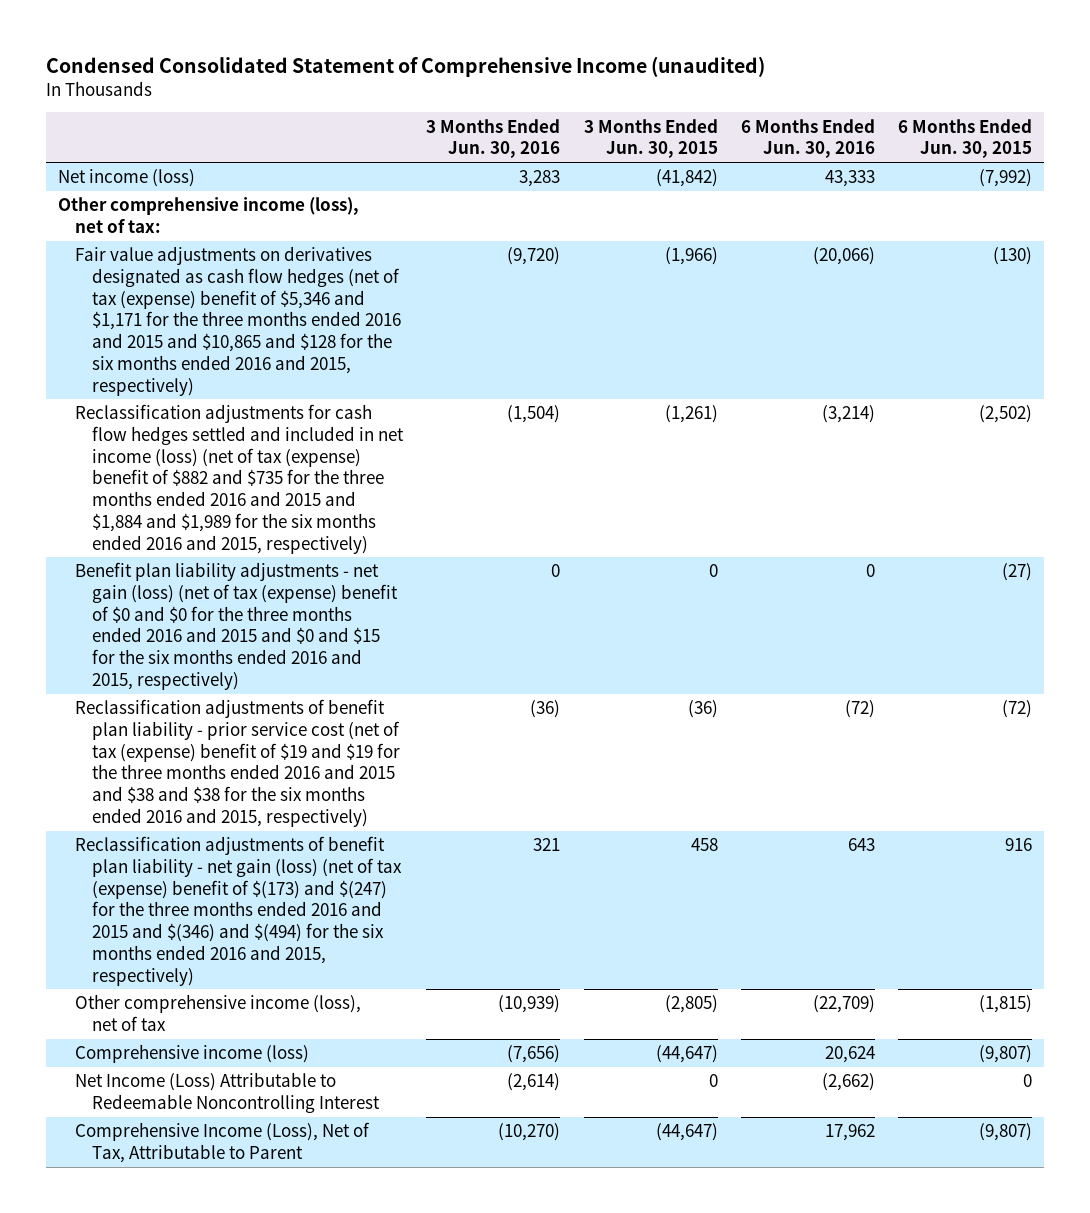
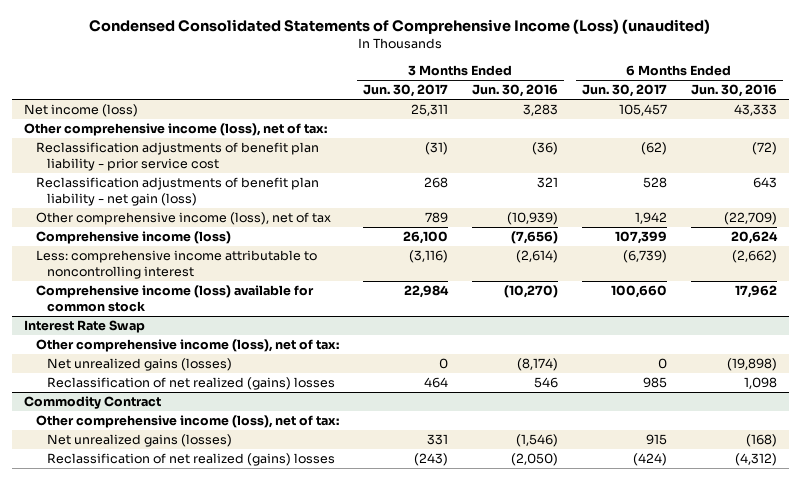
[46,55,766,77] Condensed Consolidated Statement of Comprehensive Income (unaudited) -> [89,19,711,35] Condensed Consolidated Statements of Comprehensive Income (Loss) (unaudited)
[583,118,718,159] 3 Months Ended Jun. 30, 2015 -> none
[898,118,1033,159] 6 Months Ended Jun. 30, 2015 -> none
none -> [362,84,448,98] Jun. 30, 2017
none -> [581,84,667,98] Jun. 30, 2017
[74,246,401,396] Fair value adjustments on derivatives designated as cash flow hedges (net of tax (expense) benefit of $5,346 and $1,171 for the three months ended 2016 and 2015 and $10,865 and $128 for the six months ended 2016 and 2015, respectively) -> none
[74,404,404,554] Reclassification adjustments for cash flow hedges settled and included in net income (loss) (net of tax (expense) benefit of $882 and $735 for the three months ended 2016 and 2015 and $1,884 and $1,989 for the six months ended 2016 and 2015, respectively) -> none
[74,562,398,690] Benefit plan liability adjustments - net gain (loss) (net of tax (expense) benefit of $0 and $0 for the three months ended 2016 and 2015 and $0 and $15 for the six months ended 2016 and 2015, respectively) -> none
[74,699,400,827] Reclassification adjustments of benefit plan liability - prior service cost (net of tax (expense) benefit of $19 and $19 for the three months ended 2016 and 2015 and $38 and $38 for the six months ended 2016 and 2015, respectively) -> [35,142,319,171] Reclassification adjustments of benefit plan liability - prior service cost
[74,836,402,986] Reclassification adjustments of benefit plan liability - net gain (loss) (net of tax (expense) benefit of $(173) and $(247) for the three months ended 2016 and 2015 and $(346) and $(494) for the six months ended 2016 and 2015, respectively) -> [35,177,319,206] Reclassification adjustments of benefit plan liability - net gain (loss)
[74,1072,380,1113] Net Income (Loss) Attributable to Redeemable Noncontrolling Interest -> [35,250,317,279] Less: comprehensive income attributable to noncontrolling interest
[74,1122,370,1163] Comprehensive Income (Loss), Net of Tax, Attributable to Parent -> [35,285,314,312] Comprehensive income (loss) available for common stock
none -> [23,320,145,334] Interest Rate Swap
none -> [35,339,339,353] Other comprehensive income (loss), net of tax:
none -> [47,358,233,372] Net unrealized gains (losses)
none -> [47,377,336,391] Reclassification of net realized (gains) losses
none -> [23,396,161,410] Commodity Contract
none -> [35,415,339,429] Other comprehensive income (loss), net of tax:
none -> [47,434,233,448] Net unrealized gains (losses)
none -> [47,453,336,467] Reclassification of net realized (gains) losses

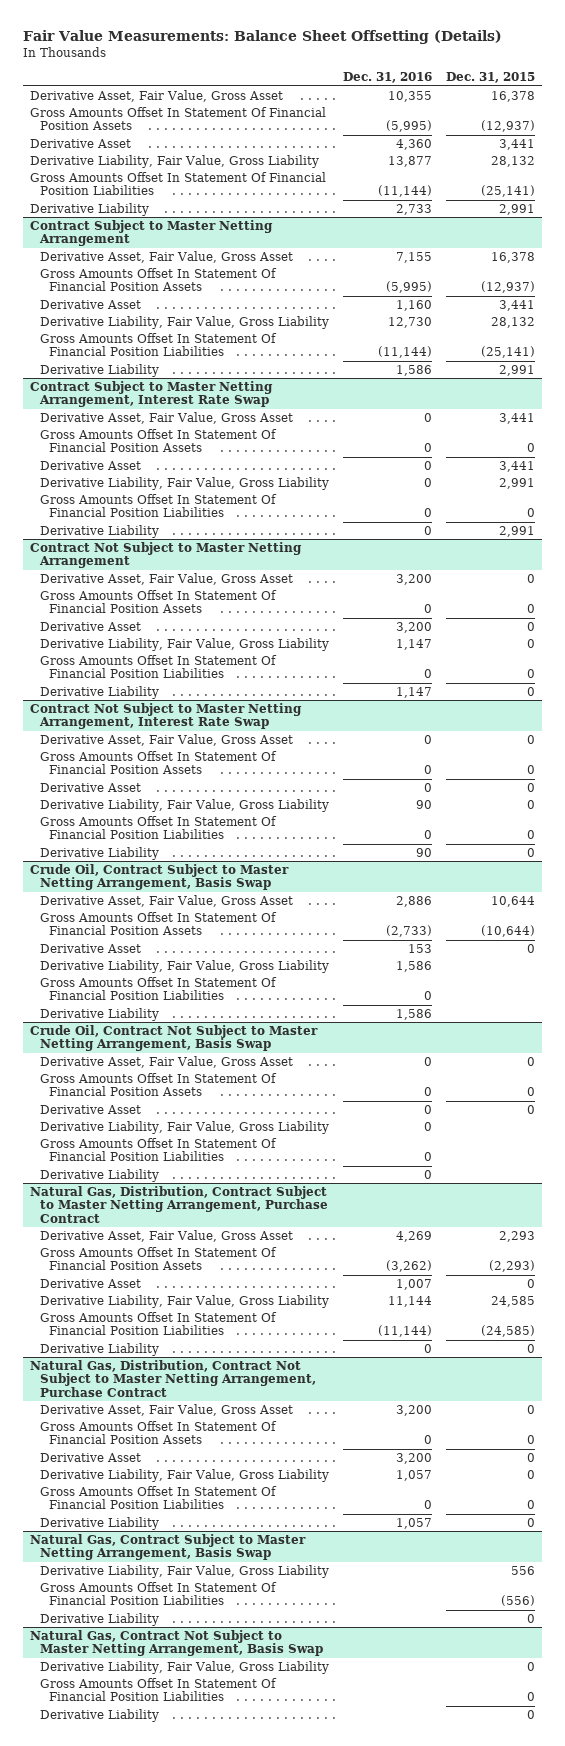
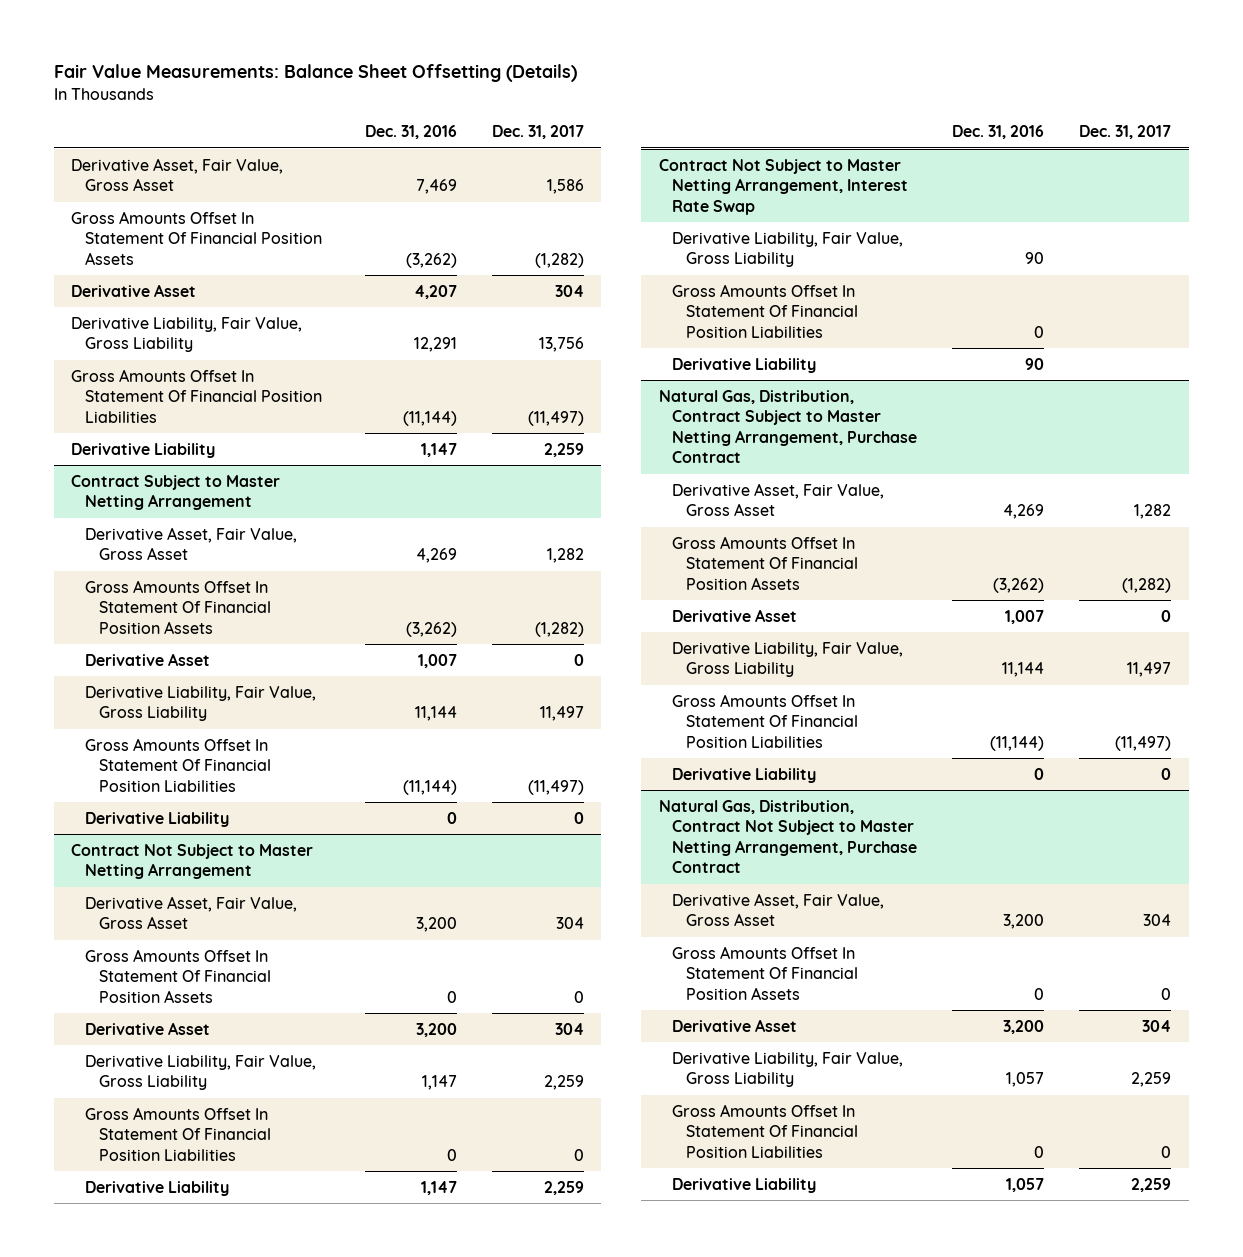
[446,72,536,84] Dec. 31, 2015 -> none
none -> [491,125,584,140] Dec. 31, 2017
[387,90,432,102] 10,355 -> [416,179,458,195] 7,469
[385,120,432,133] (5,995) -> [406,252,458,268] (3,262)
[395,138,432,150] 4,360 -> [414,284,458,299] 4,207
[387,155,432,167] 13,877 -> [414,337,458,353] 12,291
[395,203,432,215] 2,733 -> [421,442,458,457] 1,147
[395,251,432,263] 7,155 -> [416,548,458,564] 4,269
[385,281,432,294] (5,995) -> [406,621,458,637] (3,262)
[395,299,432,311] 1,160 -> [418,653,458,668] 1,007
[387,316,432,328] 12,730 -> [415,706,458,722] 11,144
[39,363,159,377] Derivative Liability -> none
[30,380,274,408] Contract Subject to Master Netting Arrangement, Interest Rate Swap -> none
[39,411,293,424] Derivative Asset, Fair Value, Gross Asset -> none
[39,428,277,453] Gross Amounts Offset In Statement Of Financial Position Assets -> none
[39,460,141,470] Derivative Asset -> none
[39,476,329,490] Derivative Liability, Fair Value, Gross Liability -> none
[39,493,277,518] Gross Amounts Offset In Statement Of Financial Position Liabilities -> none
[39,733,293,746] Derivative Asset, Fair Value, Gross Asset -> none
[39,750,277,775] Gross Amounts Offset In Statement Of Financial Position Assets -> none
[39,782,141,792] Derivative Asset -> none
[30,863,290,891] Crude Oil, Contract Subject to Master Netting Arrangement, Basis Swap -> none
[39,894,293,907] Derivative Asset, Fair Value, Gross Asset -> none
[39,911,277,936] Gross Amounts Offset In Statement Of Financial Position Assets -> none
[39,943,141,953] Derivative Asset -> none
[39,959,329,973] Derivative Liability, Fair Value, Gross Liability -> none
[39,976,277,1001] Gross Amounts Offset In Statement Of Financial Position Liabilities -> none
[39,1007,159,1021] Derivative Liability -> none
[30,1024,319,1052] Crude Oil, Contract Not Subject to Master Netting Arrangement, Basis Swap -> none
[39,1055,293,1068] Derivative Asset, Fair Value, Gross Asset -> none
[39,1072,277,1097] Gross Amounts Offset In Statement Of Financial Position Assets -> none
[39,1104,141,1114] Derivative Asset -> none
[39,1120,329,1134] Derivative Liability, Fair Value, Gross Liability -> none
[39,1137,277,1162] Gross Amounts Offset In Statement Of Financial Position Liabilities -> none
[39,1168,159,1182] Derivative Liability -> none
[30,1533,307,1561] Natural Gas, Contract Subject to Master Netting Arrangement, Basis Swap -> none
[39,1564,329,1578] Derivative Liability, Fair Value, Gross Liability -> none
[39,1581,277,1606] Gross Amounts Offset In Statement Of Financial Position Liabilities -> none
[39,1612,159,1626] Derivative Liability -> none
[30,1629,323,1657] Natural Gas, Contract Not Subject to Master Netting Arrangement, Basis Swap -> none
[39,1660,329,1674] Derivative Liability, Fair Value, Gross Liability -> none
[39,1677,277,1702] Gross Amounts Offset In Statement Of Financial Position Liabilities -> none
[39,1708,159,1722] Derivative Liability -> none

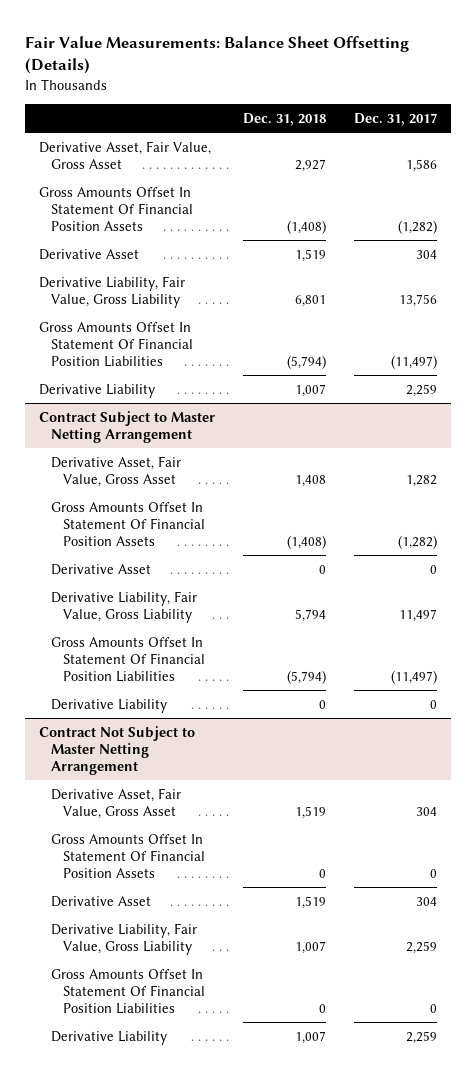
[365,125,458,140] Dec. 31, 2016 -> none
none -> [243,112,327,126] Dec. 31, 2018
[658,158,909,215] Contract Not Subject to Master Netting Arrangement, Interest Rate Swap -> none
[672,231,904,268] Derivative Liability, Fair Value, Gross Liability -> none
[672,283,859,338] Gross Amounts Offset In Statement Of Financial Position Liabilities -> none
[672,357,817,373] Derivative Liability -> none
[658,389,918,464] Natural Gas, Distribution, Contract Subject to Master Netting Arrangement, Purchase Contract -> none
[672,482,885,517] Derivative Asset, Fair Value, Gross Asset -> none
[672,535,859,590] Gross Amounts Offset In Statement Of Financial Position Assets -> none
[672,608,798,622] Derivative Asset -> none
[672,641,904,678] Derivative Liability, Fair Value, Gross Liability -> none
[672,693,859,748] Gross Amounts Offset In Statement Of Financial Position Liabilities -> none
[672,767,817,783] Derivative Liability -> none
[658,799,918,874] Natural Gas, Distribution, Contract Not Subject to Master Netting Arrangement, Purchase Contract -> none
[672,892,885,927] Derivative Asset, Fair Value, Gross Asset -> none
[672,945,859,1000] Gross Amounts Offset In Statement Of Financial Position Assets -> none
[672,1018,798,1032] Derivative Asset -> none
[672,1051,904,1088] Derivative Liability, Fair Value, Gross Liability -> none
[672,1103,859,1158] Gross Amounts Offset In Statement Of Financial Position Liabilities -> none
[672,1177,817,1193] Derivative Liability -> none

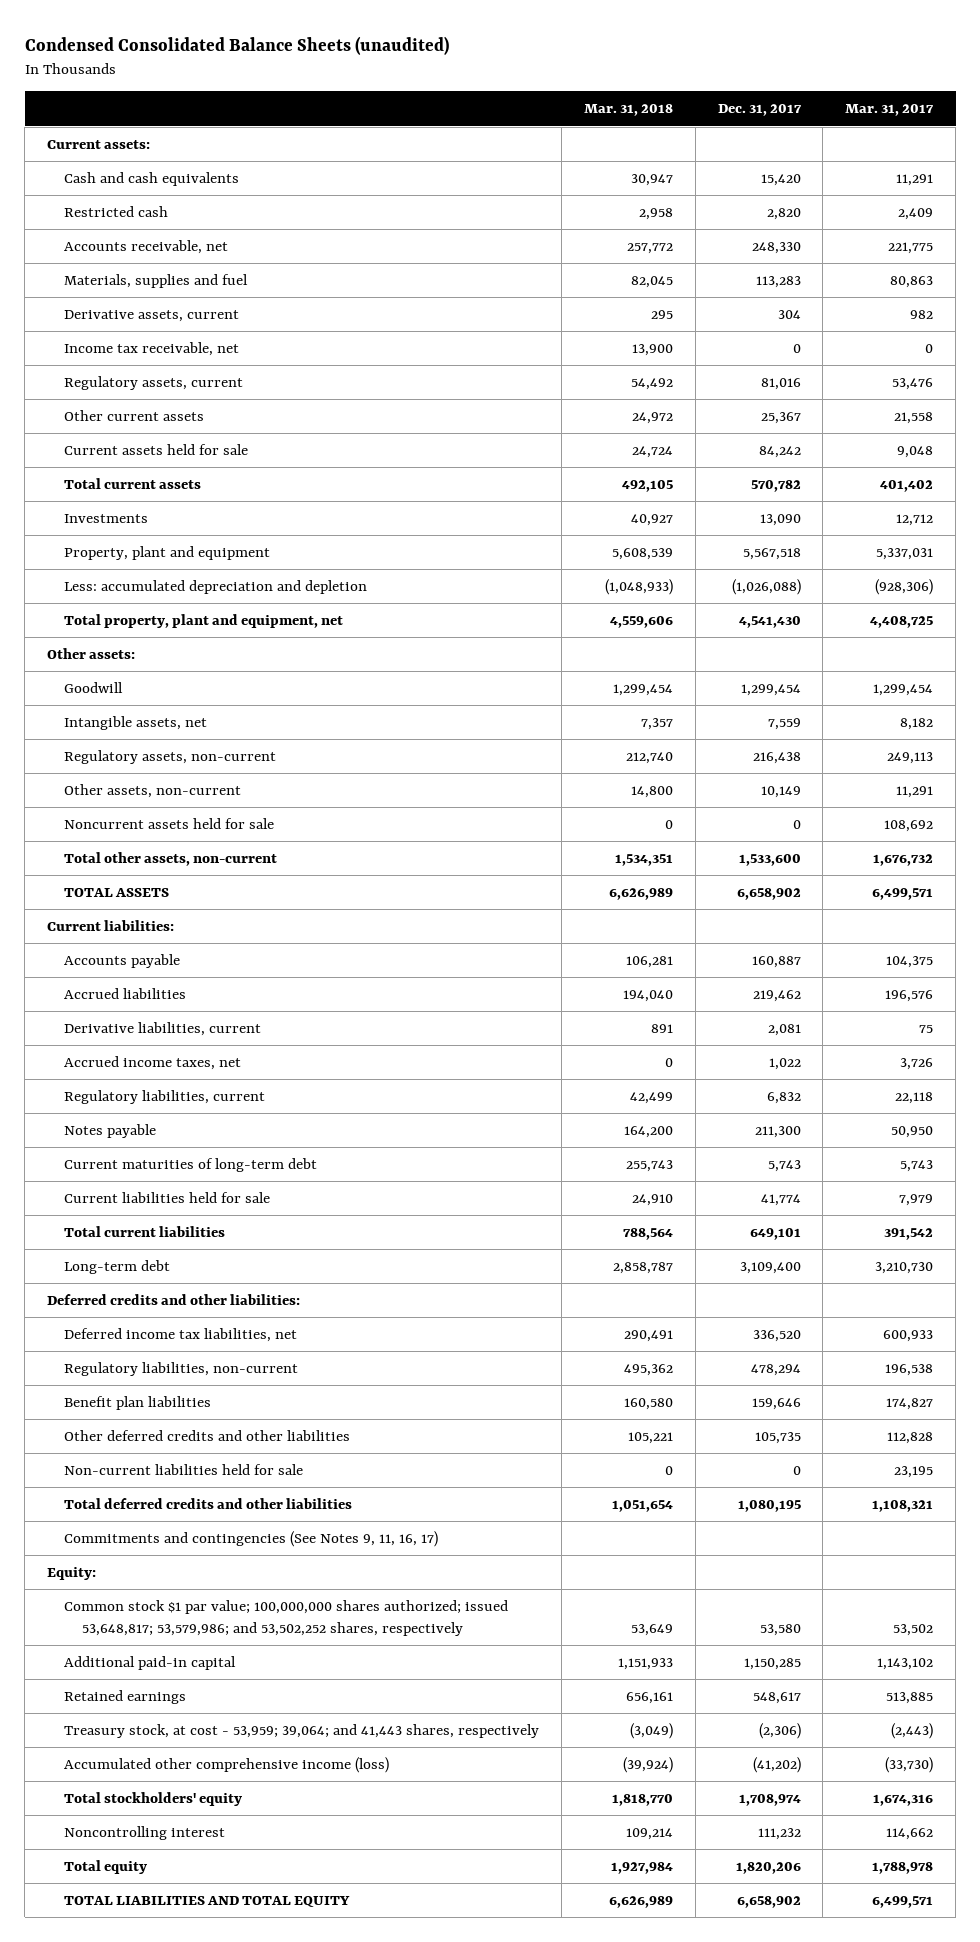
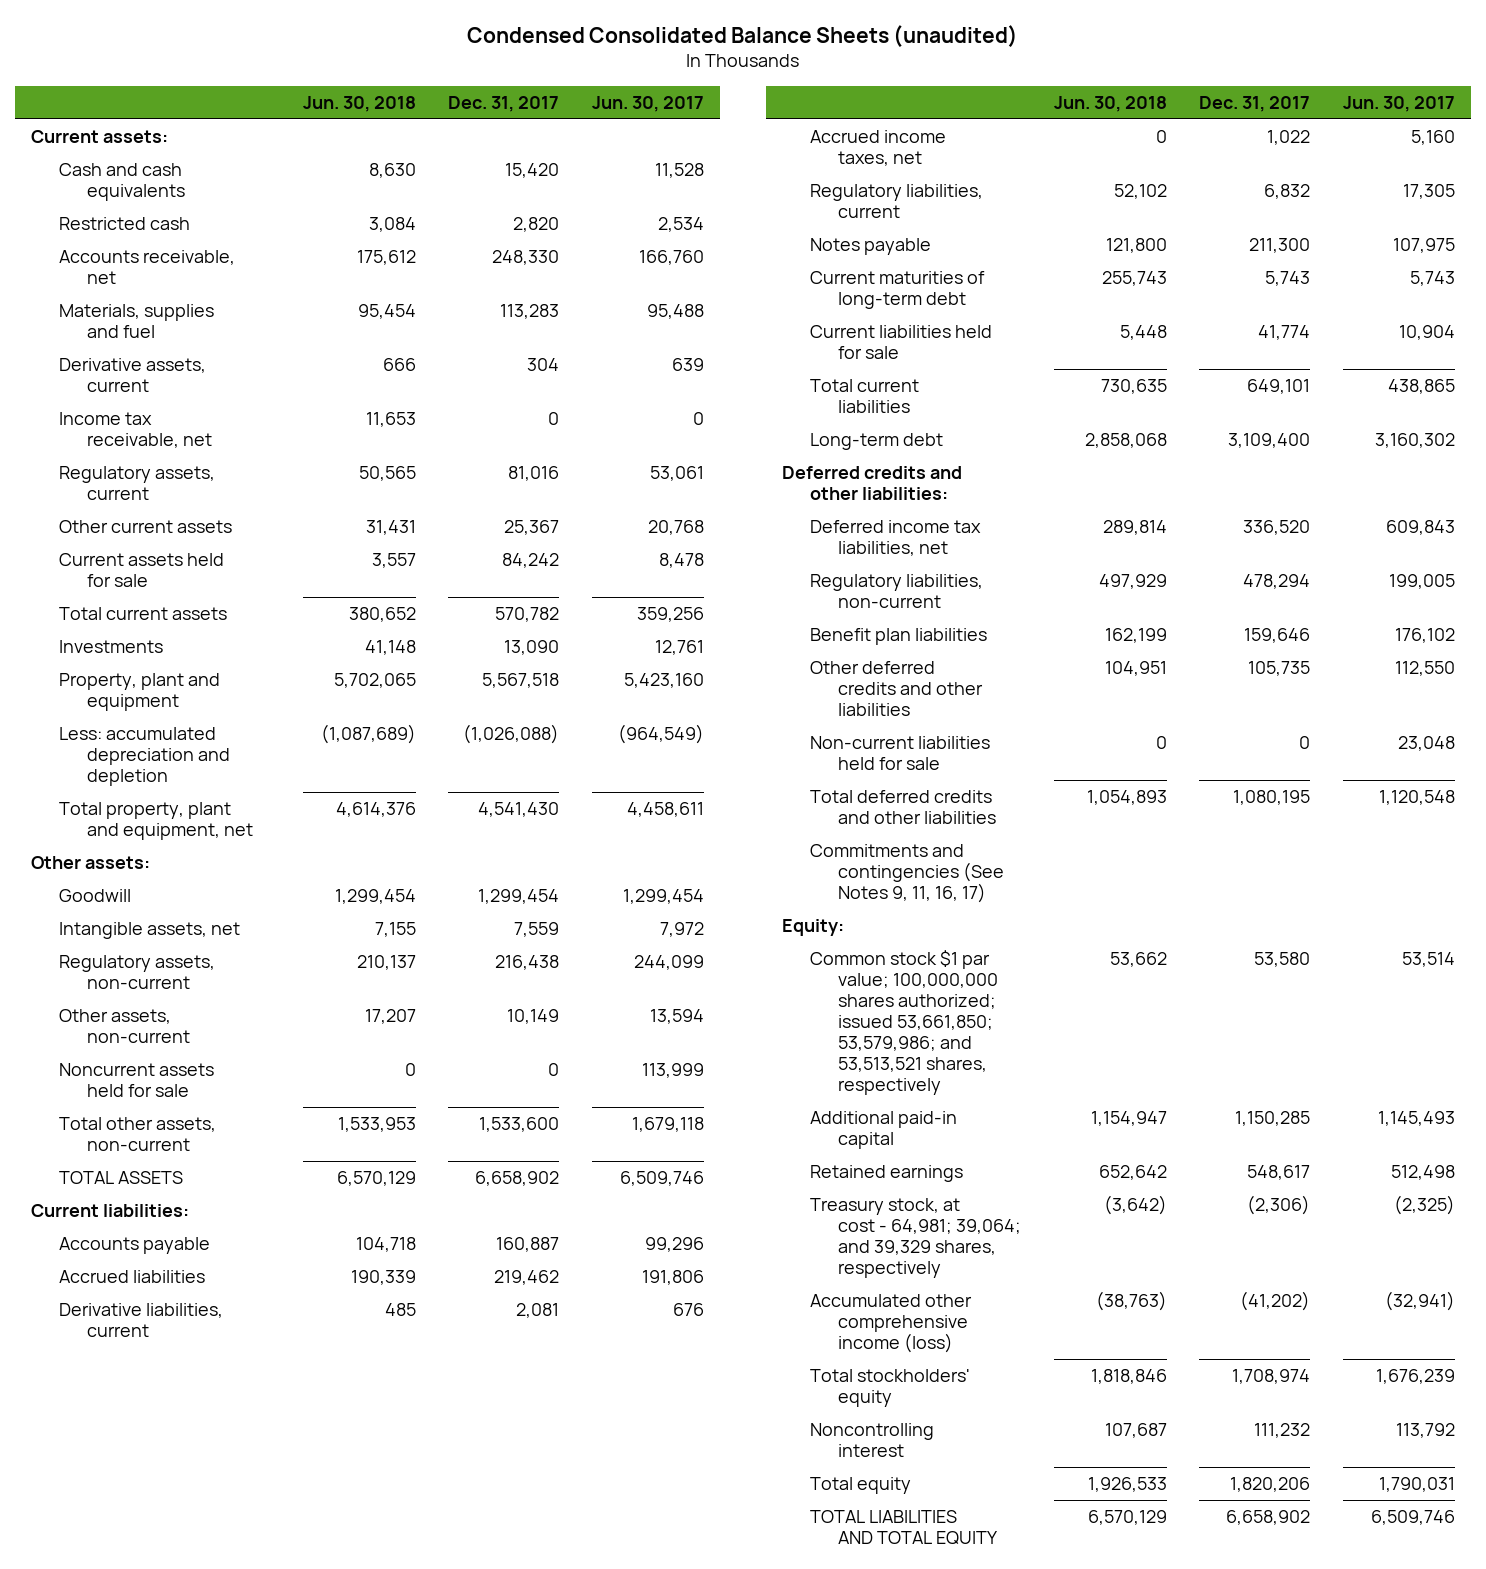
[583,104,673,117] Mar. 31, 2018 -> none
[845,104,935,117] Mar. 31, 2017 -> none
none -> [302,95,416,112] Jun. 30, 2018
none -> [591,95,704,112] Jun. 30, 2017
[64,1600,509,1636] Common stock $1 par value; 100,000,000 shares authorized; issued 53,648,817; 53,579,986; and 53,502,252 shares, respectively -> [810,950,999,1096] Common stock $1 par value; 100,000,000 shares authorized; issued 53,661,850; 53,579,986; and 53,513,521 shares, respectively
[64,1724,540,1739] Treasury stock, at cost - 53,959; 39,064; and 41,443 shares, respectively -> [810,1198,1022,1279] Treasury stock, at cost - 64,981; 39,064; and 39,329 shares, respectively

